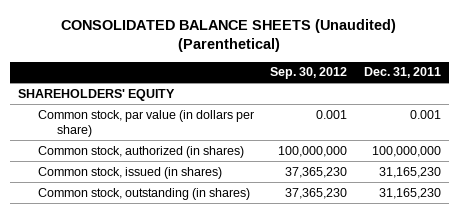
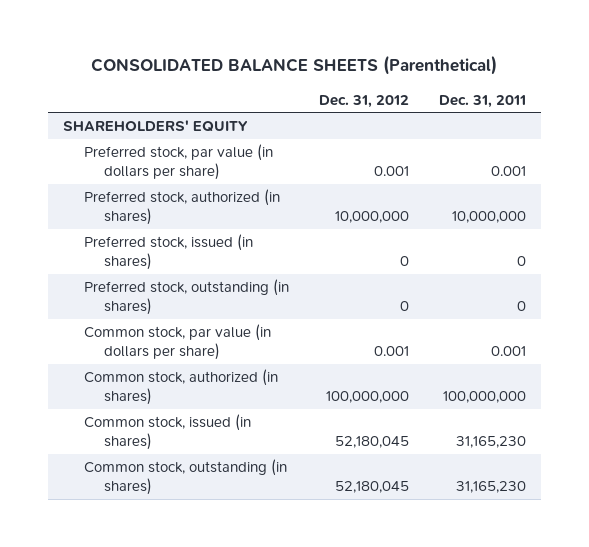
[61,18,397,53] CONSOLIDATED BALANCE SHEETS (Unaudited) (Parenthetical) -> [91,55,498,76] CONSOLIDATED BALANCE SHEETS (Parenthetical)
[270,67,348,80] Sep. 30, 2012 -> none
none -> [318,94,409,108] Dec. 31, 2012
none -> [83,144,273,180] Preferred stock, par value (in dollars per share)
none -> [83,189,280,225] Preferred stock, authorized (in shares)
none -> [83,234,253,270] Preferred stock, issued (in shares)
none -> [83,279,289,315] Preferred stock, outstanding (in shares)

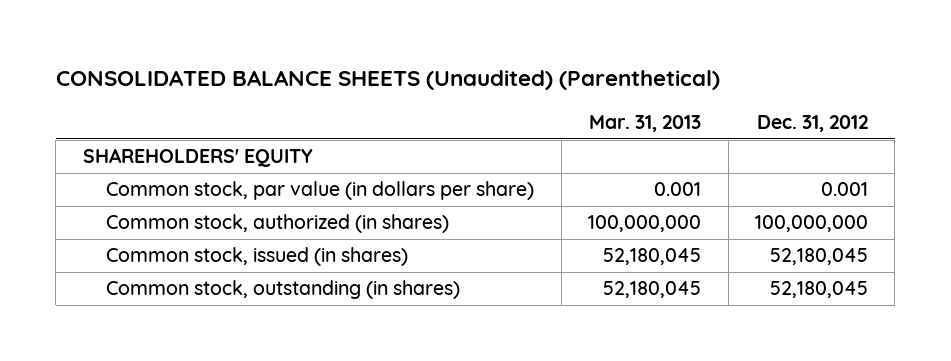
[91,55,498,76] CONSOLIDATED BALANCE SHEETS (Parenthetical) -> [55,70,720,91] CONSOLIDATED BALANCE SHEETS (Unaudited) (Parenthetical)
[438,94,526,108] Dec. 31, 2011 -> none
none -> [589,115,702,133] Mar. 31, 2013
[83,144,273,180] Preferred stock, par value (in dollars per share) -> none
[83,189,280,225] Preferred stock, authorized (in shares) -> none
[83,234,253,270] Preferred stock, issued (in shares) -> none
[83,279,289,315] Preferred stock, outstanding (in shares) -> none

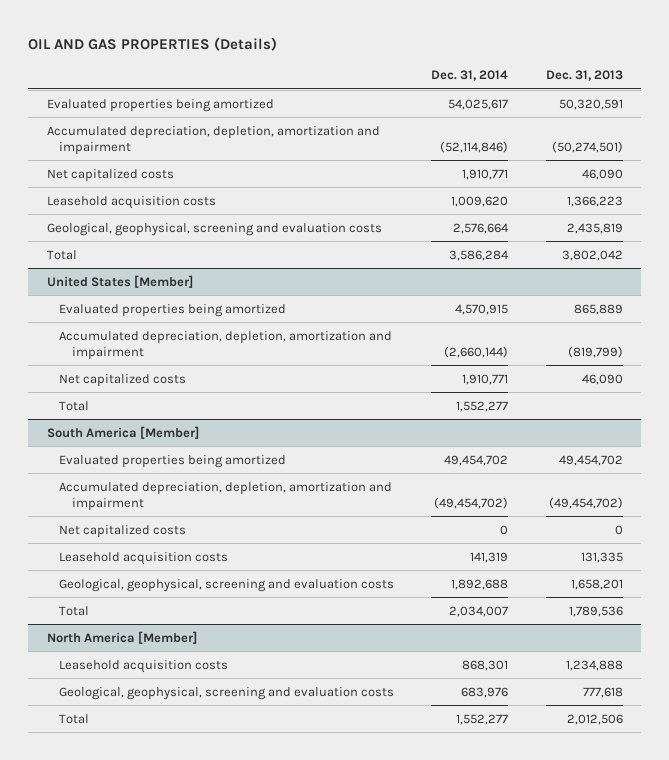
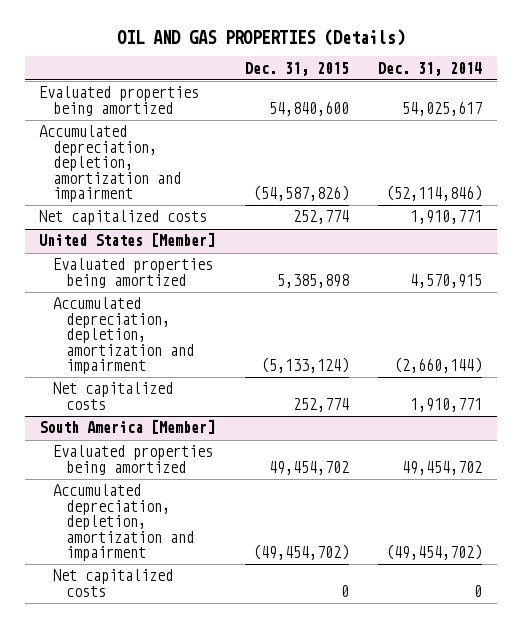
[545,70,623,82] Dec. 31, 2013 -> none
none -> [244,61,349,76] Dec. 31, 2015
[46,195,216,209] Leasehold acquisition costs -> none
[46,222,382,236] Geological, geophysical, screening and evaluation costs -> none
[46,249,77,260] Total -> none
[59,400,90,411] Total -> none
[59,551,229,565] Leasehold acquisition costs -> none
[59,578,395,592] Geological, geophysical, screening and evaluation costs -> none
[59,605,90,616] Total -> none
[46,630,197,644] North America [Member] -> none
[59,659,229,673] Leasehold acquisition costs -> none
[59,686,395,700] Geological, geophysical, screening and evaluation costs -> none
[59,713,90,724] Total -> none

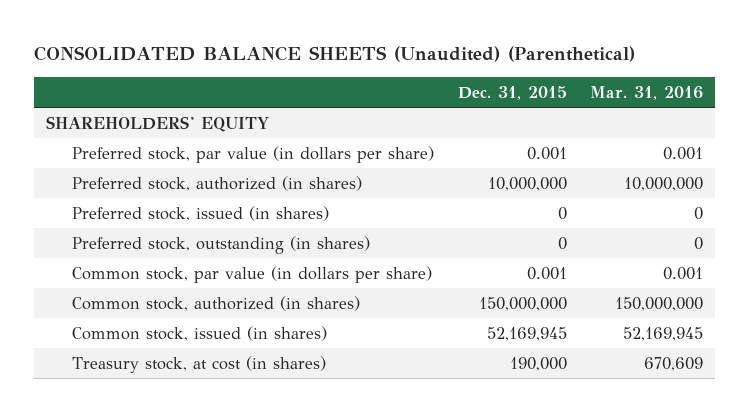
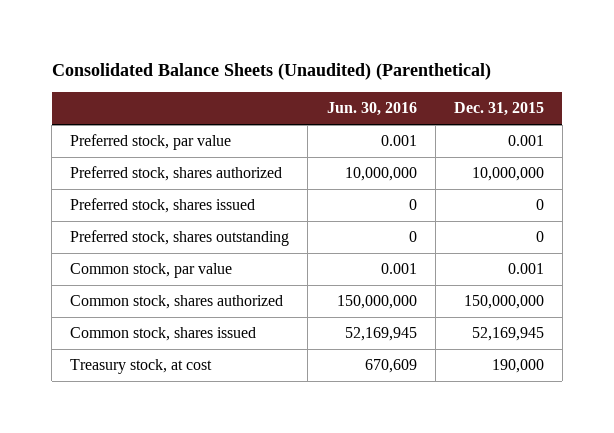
[34,46,636,63] CONSOLIDATED BALANCE SHEETS (Unaudited) (Parenthetical) -> [51,63,491,81] Consolidated Balance Sheets (Unaudited) (Parenthetical)
[590,85,704,100] Mar. 31, 2016 -> none
none -> [326,102,417,117] Jun. 30, 2016
[45,115,269,132] SHAREHOLDERS' EQUITY -> none
[72,145,435,163] Preferred stock, par value (in dollars per share) -> [70,134,232,151] Preferred stock, par value
[72,175,363,191] Preferred stock, authorized (in shares) -> [70,166,283,182] Preferred stock, shares authorized
[72,205,330,221] Preferred stock, issued (in shares) -> [70,198,256,214] Preferred stock, shares issued
[72,235,371,254] Preferred stock, outstanding (in shares) -> [70,230,290,247] Preferred stock, shares outstanding
[72,265,433,283] Common stock, par value (in dollars per share) -> [70,263,233,279] Common stock, par value
[72,295,361,311] Common stock, authorized (in shares) -> [70,295,284,310] Common stock, shares authorized
[72,325,328,341] Common stock, issued (in shares) -> [70,327,257,342] Common stock, shares issued
[72,355,327,373] Treasury stock, at cost (in shares) -> [70,359,213,375] Treasury stock, at cost

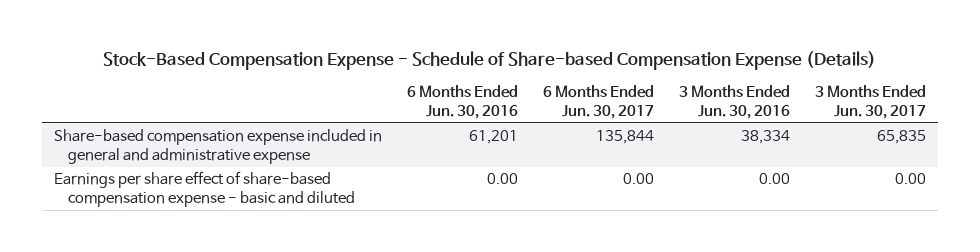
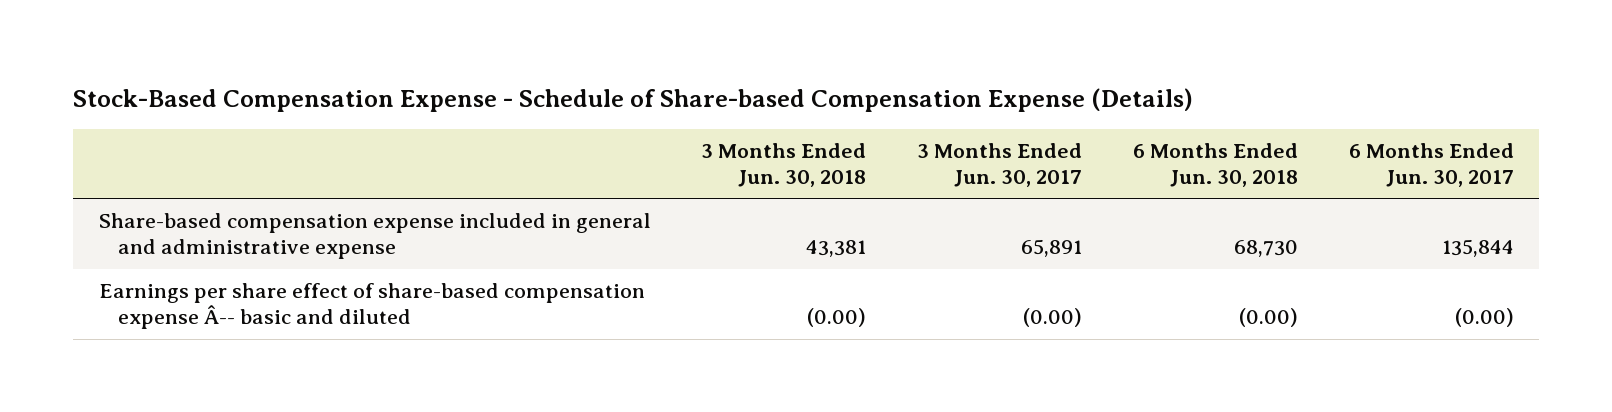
[407,85,519,120] 6 Months Ended Jun. 30, 2016 -> none
[678,85,790,120] 3 Months Ended Jun. 30, 2016 -> none
none -> [701,142,867,187] 3 Months Ended Jun. 30, 2018
none -> [1132,142,1298,187] 6 Months Ended Jun. 30, 2018
[876,130,926,145] 65,835 -> [1021,239,1083,258] 65,891
[54,171,355,208] Earnings per share effect of share-based compensation expense - basic and diluted -> [98,283,645,330] Earnings per share effect of share-based compensation expense Â-- basic and diluted
[622,173,654,185] 0.00 -> [1454,308,1514,328] (0.00)
[894,173,926,185] 0.00 -> [1023,308,1083,328] (0.00)

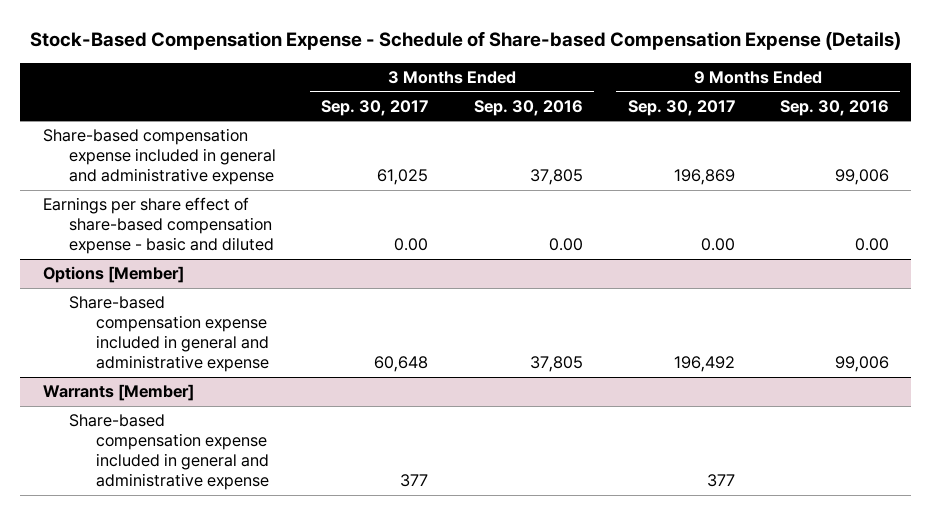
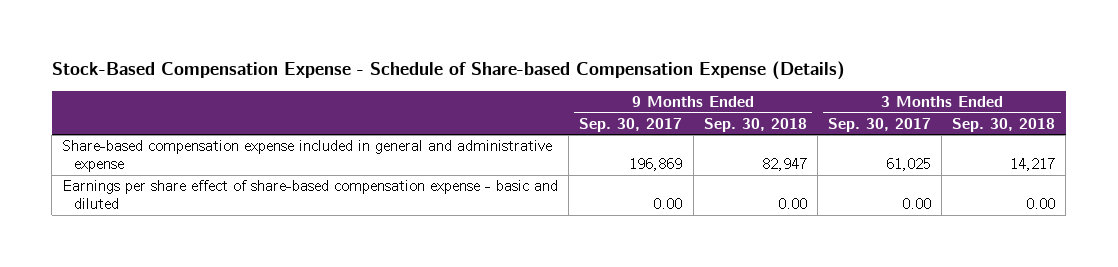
[473,99,583,116] Sep. 30, 2016 -> none
[779,99,889,116] Sep. 30, 2016 -> none
none -> [703,117,807,132] Sep. 30, 2018
none -> [952,117,1056,132] Sep. 30, 2018
[42,266,184,284] Options [Member] -> none
[69,296,269,373] Share-based compensation expense included in general and administrative expense -> none
[42,384,194,402] Warrants [Member] -> none
[69,414,269,491] Share-based compensation expense included in general and administrative expense -> none

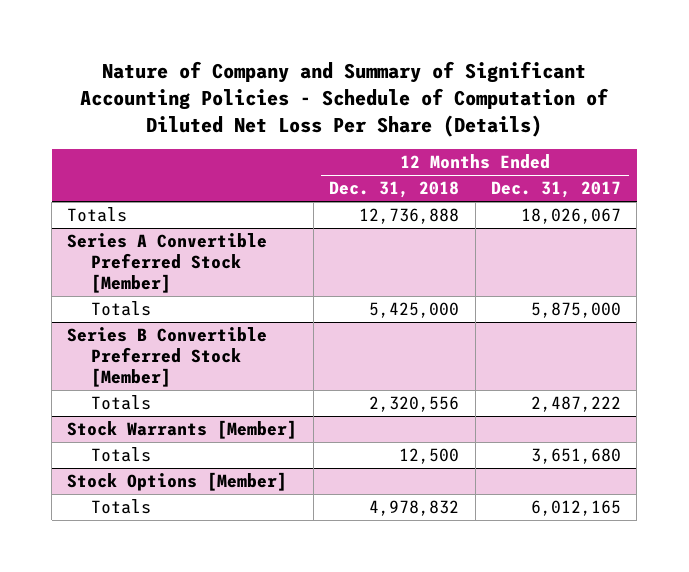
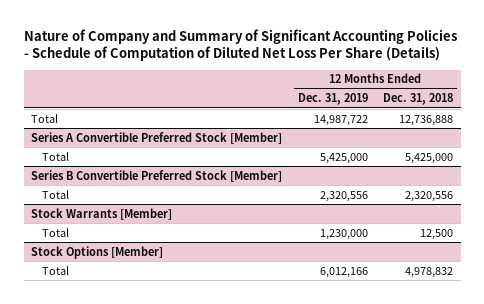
[491,181,622,199] Dec. 31, 2017 -> none
none -> [297,93,368,106] Dec. 31, 2019
[67,206,128,222] Totals -> [31,113,59,123] Total
[91,300,152,316] Totals -> [41,151,69,161] Total
[91,394,152,410] Totals -> [41,189,69,199] Total
[91,446,152,462] Totals -> [41,227,69,237] Total
[91,498,152,514] Totals -> [41,265,69,275] Total

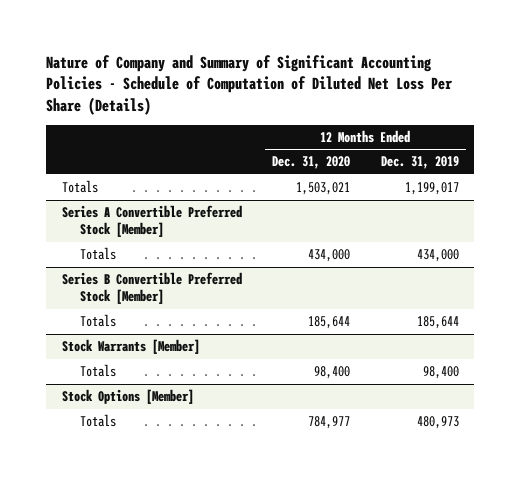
[383,93,454,106] Dec. 31, 2018 -> none
none -> [272,156,351,170] Dec. 31, 2020
[31,113,59,123] Total -> [61,180,98,194] Totals
[313,114,368,126] 14,987,722 -> [404,182,459,196] 1,199,017
[41,151,69,161] Total -> [79,247,116,261] Totals
[319,152,368,164] 5,425,000 -> [416,249,459,263] 434,000
[41,189,69,199] Total -> [79,314,116,328] Totals
[319,190,368,202] 2,320,556 -> [416,316,459,330] 185,644
[41,227,69,237] Total -> [79,364,116,378] Totals
[319,228,368,240] 1,230,000 -> [422,366,459,380] 98,400
[41,265,69,275] Total -> [79,414,116,428] Totals
[319,266,368,278] 6,012,166 -> [416,416,459,430] 480,973

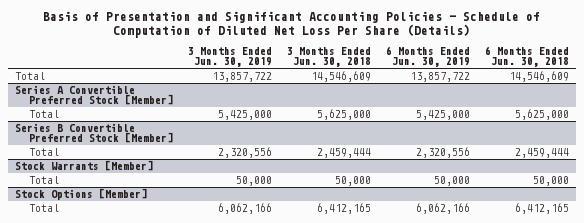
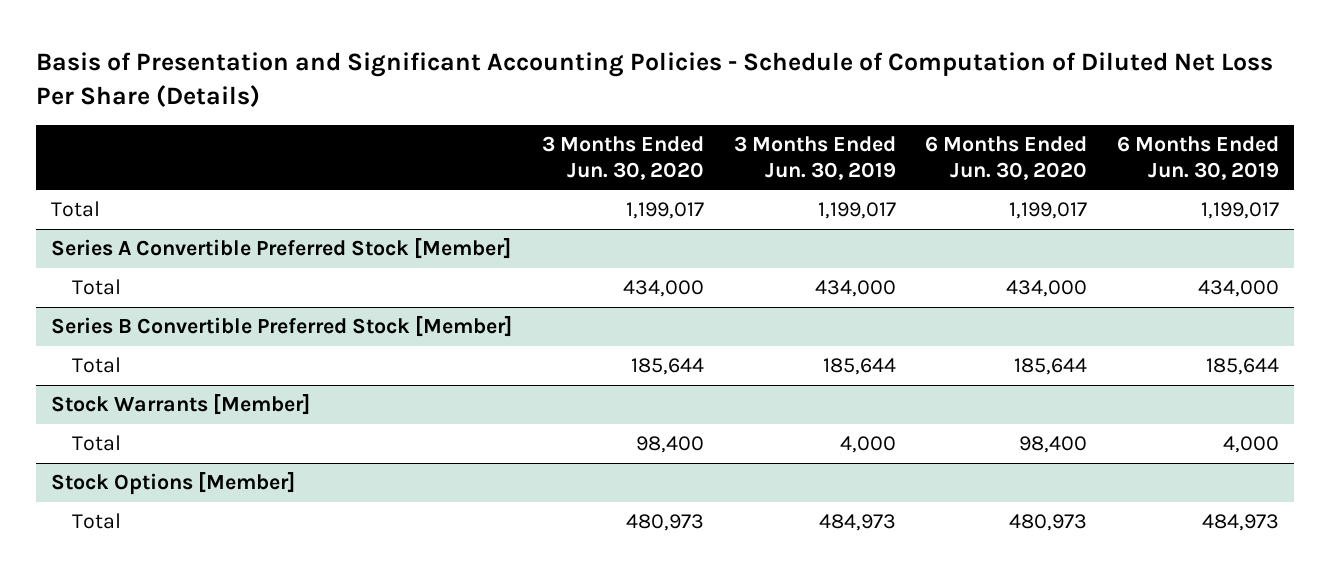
[286,47,371,68] 3 Months Ended Jun. 30, 2018 -> none
[484,46,569,68] 6 Months Ended Jun. 30, 2018 -> none
none -> [541,136,704,180] 3 Months Ended Jun. 30, 2020
none -> [925,136,1088,180] 6 Months Ended Jun. 30, 2020
[212,72,273,83] 13,857,722 -> [817,202,896,220] 1,199,017
[409,72,470,83] 13,857,722 -> [1201,202,1280,220] 1,199,017
[218,110,273,121] 5,425,000 -> [814,280,896,298] 434,000
[415,110,470,121] 5,425,000 -> [1198,280,1280,298] 434,000
[218,147,273,159] 2,320,556 -> [822,358,896,376] 185,644
[415,147,470,159] 2,320,556 -> [1206,358,1280,376] 185,644
[236,176,273,187] 50,000 -> [839,436,896,454] 4,000
[433,176,470,187] 50,000 -> [1223,436,1280,454] 4,000
[218,203,273,215] 6,062,166 -> [818,514,896,532] 484,973
[415,203,470,215] 6,062,166 -> [1202,514,1280,532] 484,973

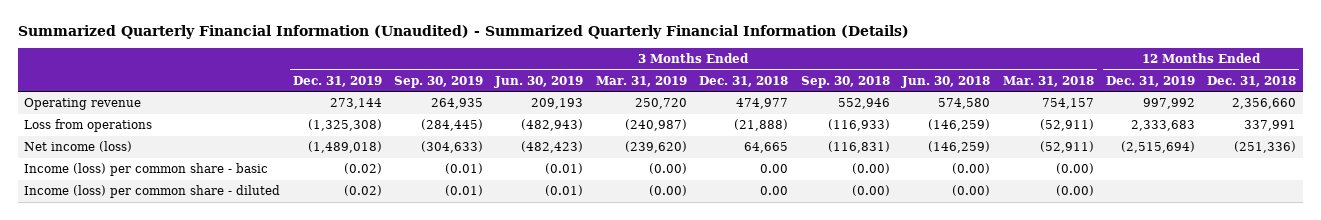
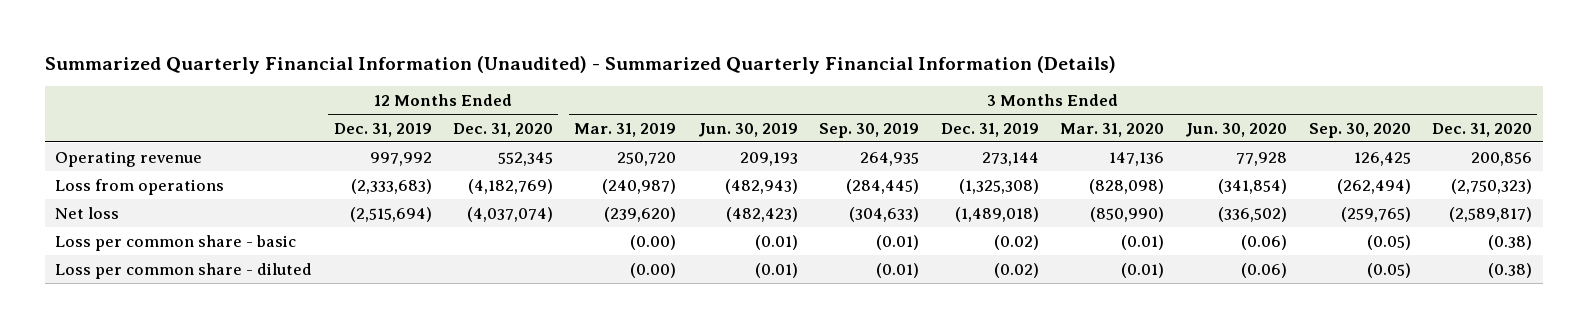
[699,75,789,87] Dec. 31, 2018 -> none
[800,75,890,88] Sep. 30, 2018 -> none
[901,75,991,88] Jun. 30, 2018 -> none
[1002,75,1094,87] Mar. 31, 2018 -> none
[1207,75,1297,87] Dec. 31, 2018 -> none
none -> [453,122,554,137] Dec. 31, 2020
none -> [1059,122,1164,137] Mar. 31, 2020
none -> [1185,122,1288,137] Jun. 30, 2020
none -> [1308,122,1411,138] Sep. 30, 2020
none -> [1432,122,1533,137] Dec. 31, 2020
[1130,120,1195,132] 2,333,683 -> [350,178,432,194] (2,333,683)
[24,141,133,153] Net income (loss) -> [55,206,120,219] Net loss
[24,163,269,177] Income (loss) per common share - basic -> [55,234,297,251] Loss per common share - basic
[24,185,281,199] Income (loss) per common share - diluted -> [55,262,313,279] Loss per common share - diluted

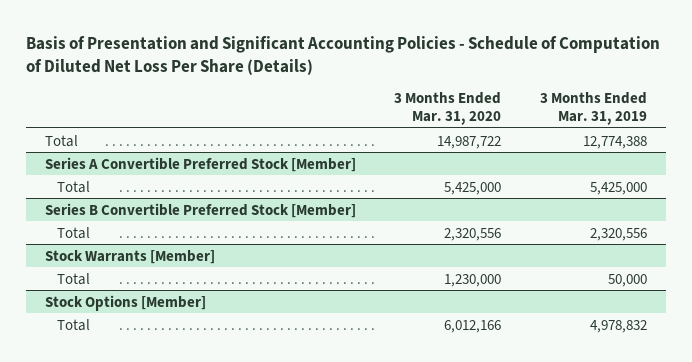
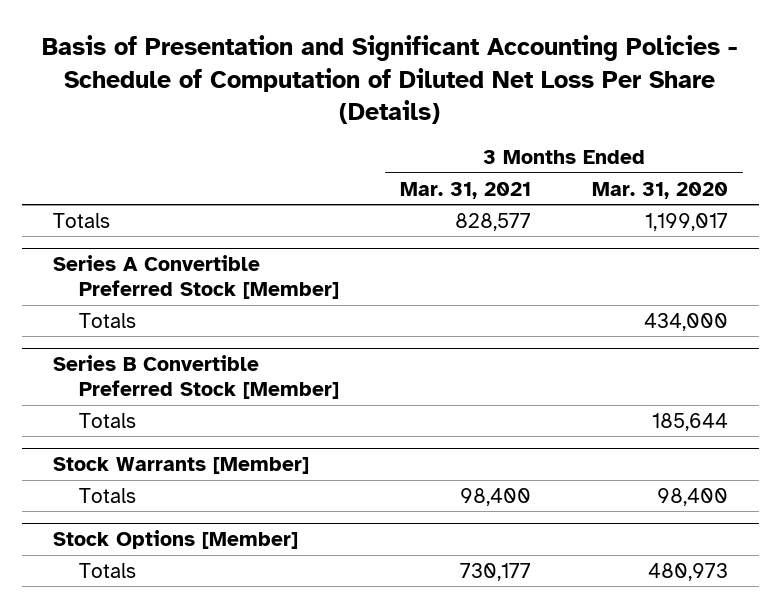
[539,91,647,125] 3 Months Ended Mar. 31, 2019 -> none
none -> [399,181,531,199] Mar. 31, 2021
[44,134,78,147] Total -> [52,212,110,228] Totals
[437,135,502,149] 14,987,722 -> [645,212,729,231] 1,199,017
[56,180,90,193] Total -> [78,312,136,328] Totals
[444,181,502,195] 5,425,000 -> [644,312,729,331] 434,000
[56,226,90,239] Total -> [78,412,136,428] Totals
[444,227,502,241] 2,320,556 -> [652,412,729,431] 185,644
[56,272,90,285] Total -> [78,487,136,503] Totals
[444,273,502,287] 1,230,000 -> [657,487,729,506] 98,400
[56,318,90,331] Total -> [78,562,136,578] Totals
[444,319,502,333] 6,012,166 -> [648,562,729,581] 480,973

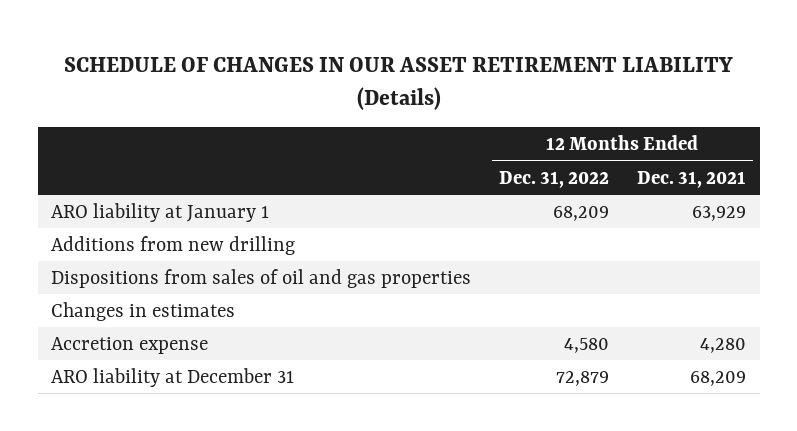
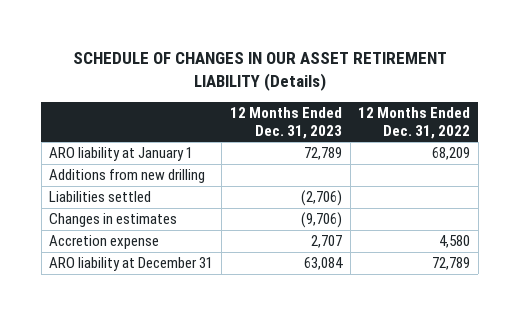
[636,170,746,188] Dec. 31, 2021 -> none
none -> [229,107,342,139] 12 Months Ended Dec. 31, 2023
[51,268,472,288] Dispositions from sales of oil and gas properties -> none
none -> [49,191,152,203] Liabilities settled
[556,370,610,386] 72,879 -> [432,257,471,271] 72,789

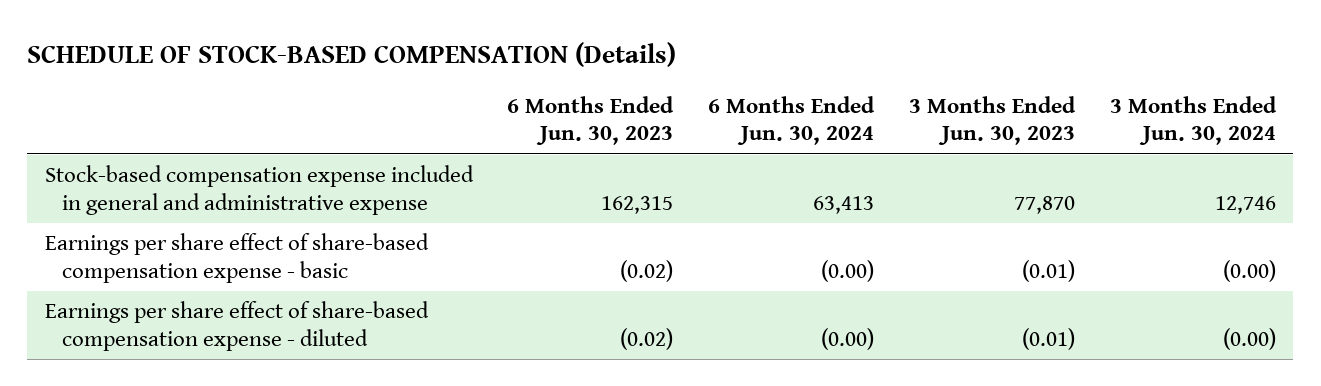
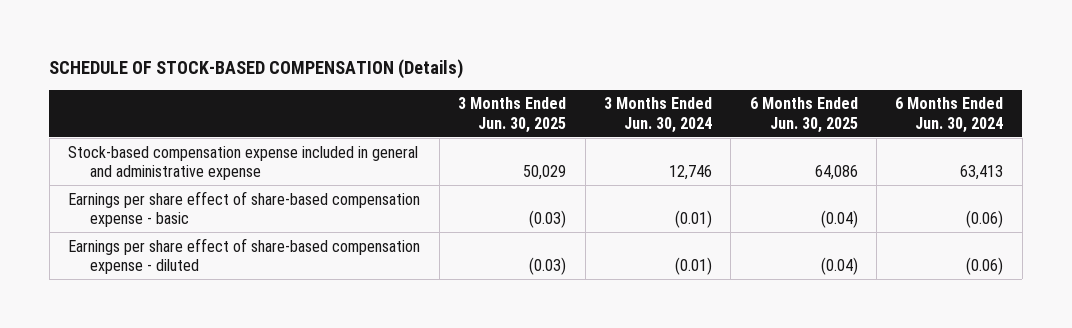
[507,95,675,146] 6 Months Ended Jun. 30, 2023 -> none
[909,95,1077,146] 3 Months Ended Jun. 30, 2023 -> none
none -> [458,97,567,133] 3 Months Ended Jun. 30, 2025
none -> [749,97,858,133] 6 Months Ended Jun. 30, 2025
[821,259,875,282] (0.00) -> [966,209,1004,228] (0.06)
[1222,259,1276,282] (0.00) -> [674,209,712,228] (0.01)
[821,327,875,350] (0.00) -> [966,256,1004,275] (0.06)
[1222,327,1276,350] (0.00) -> [674,256,712,275] (0.01)

